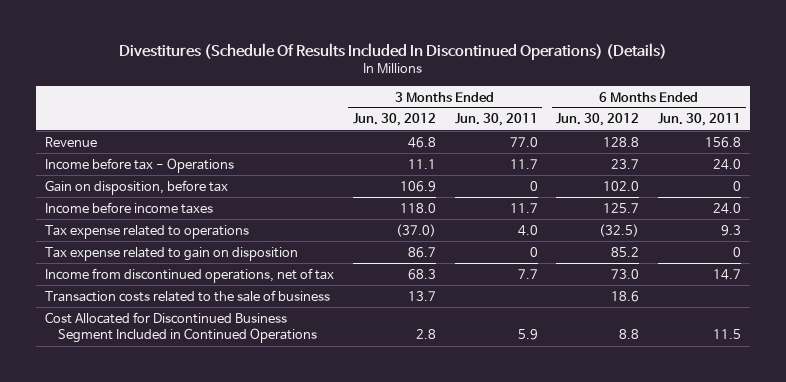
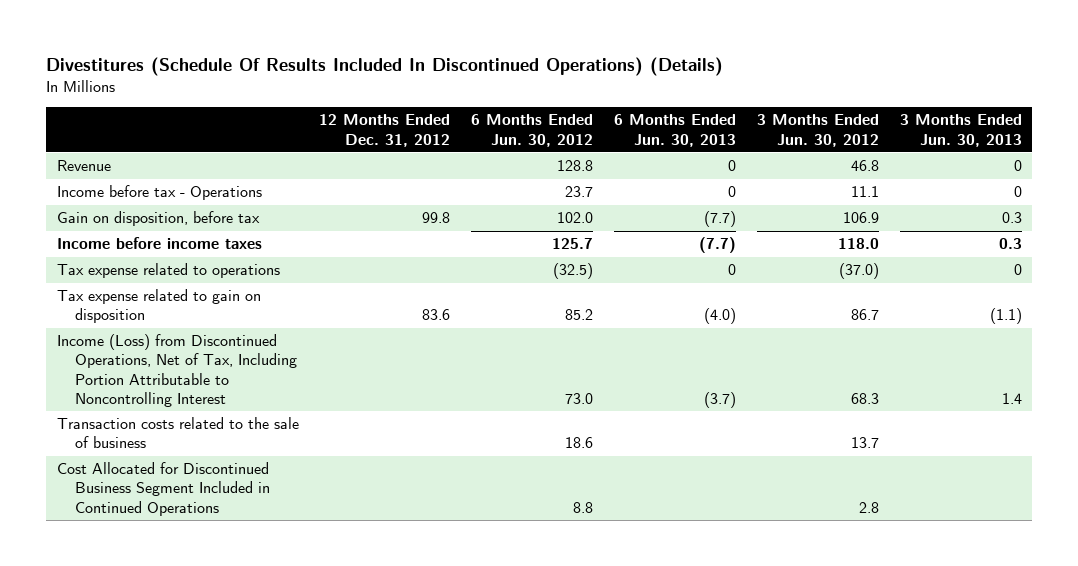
[454,113,538,127] Jun. 30, 2011 -> none
[657,113,741,127] Jun. 30, 2011 -> none
none -> [319,114,451,147] 12 Months Ended Dec. 31, 2012
none -> [614,114,737,147] 6 Months Ended Jun. 30, 2013
none -> [899,114,1022,147] 3 Months Ended Jun. 30, 2013
[45,267,335,283] Income from discontinued operations, net of tax -> [56,334,298,408] Income (Loss) from Discontinued Operations, Net of Tax, Including Portion Attributable to Noncontrolling Interest

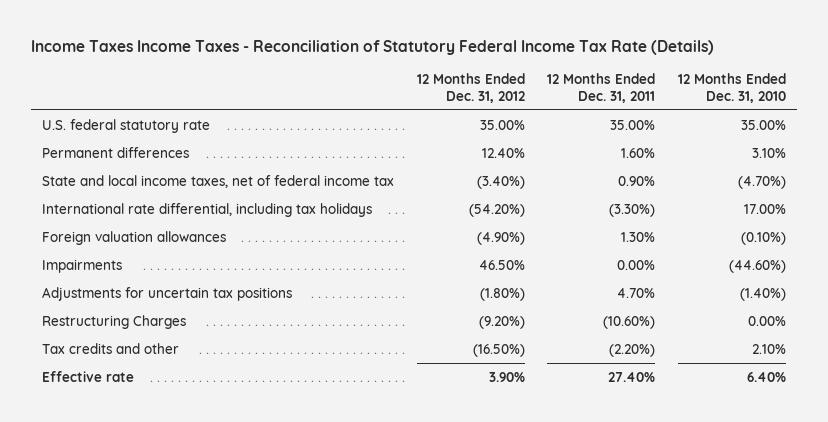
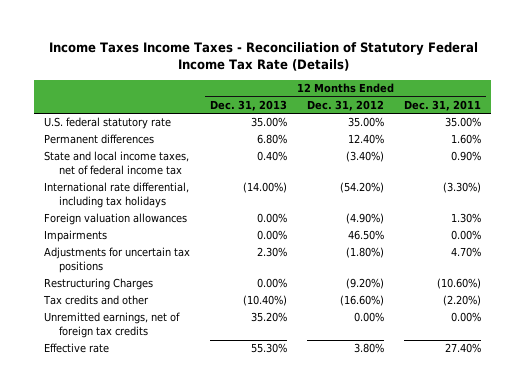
[678,72,787,103] 12 Months Ended Dec. 31, 2010 -> none
none -> [210,100,288,112] Dec. 31, 2013
[472,343,525,357] (16.50%) -> [340,295,385,307] (16.60%)
none -> [44,312,181,339] Unremitted earnings, net of foreign tax credits
[488,371,525,382] 3.90% -> [354,343,385,354] 3.80%

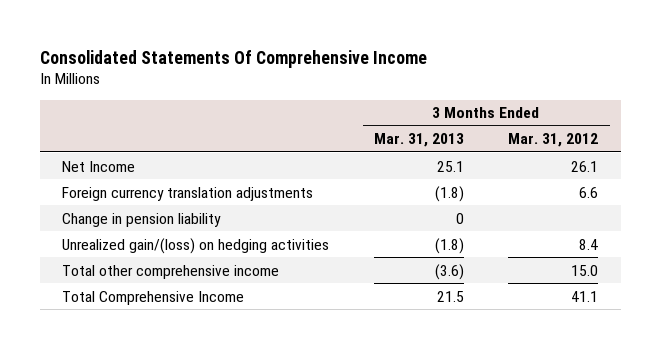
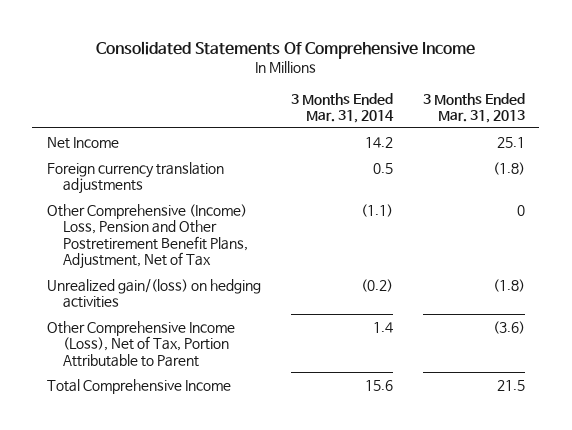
[508,133,599,148] Mar. 31, 2012 -> none
none -> [290,92,394,123] 3 Months Ended Mar. 31, 2014
[62,212,222,227] Change in pension liability -> none
none -> [47,203,249,269] Other Comprehensive (Income) Loss, Pension and Other Postretirement Benefit Plans, Adjustment, Net of Tax
[62,264,280,279] Total other comprehensive income -> [47,320,236,367] Other Comprehensive Income (Loss), Net of Tax, Portion Attributable to Parent

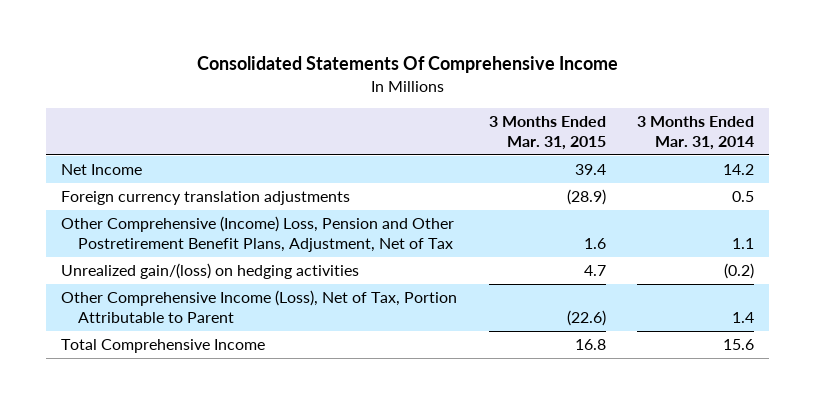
[422,92,525,123] 3 Months Ended Mar. 31, 2013 -> none
none -> [488,115,606,150] 3 Months Ended Mar. 31, 2015
[360,203,393,217] (1.1) -> [731,238,754,250] 1.1

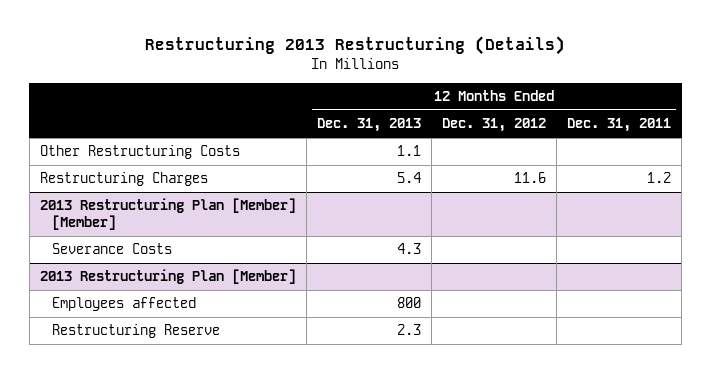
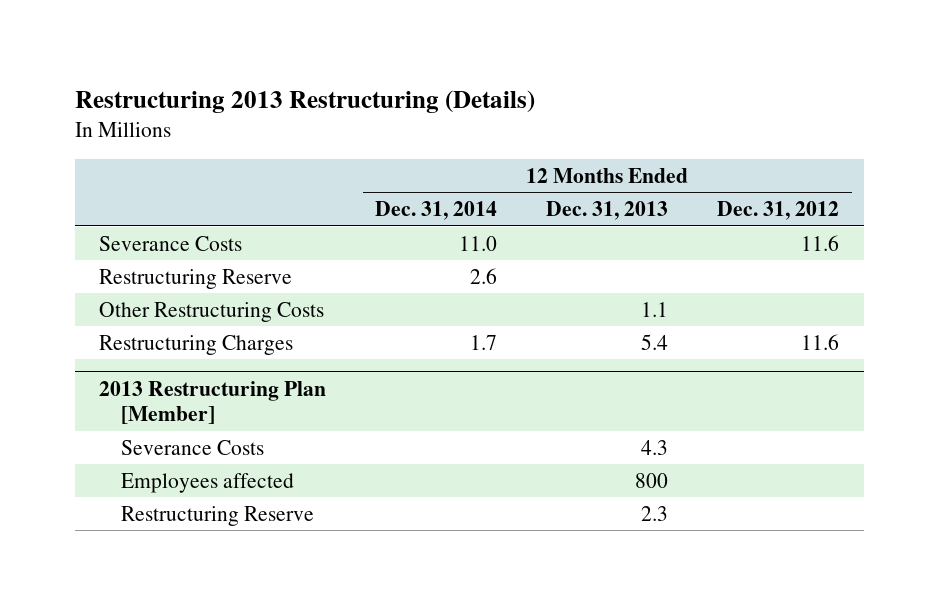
[567,118,672,133] Dec. 31, 2011 -> none
none -> [375,201,498,221] Dec. 31, 2014
none -> [99,235,243,251] Severance Costs
none -> [99,268,293,289] Restructuring Reserve
[39,198,296,231] 2013 Restructuring Plan [Member] [Member] -> none
[52,243,173,255] Severance Costs -> none
none -> [120,439,264,455] Severance Costs

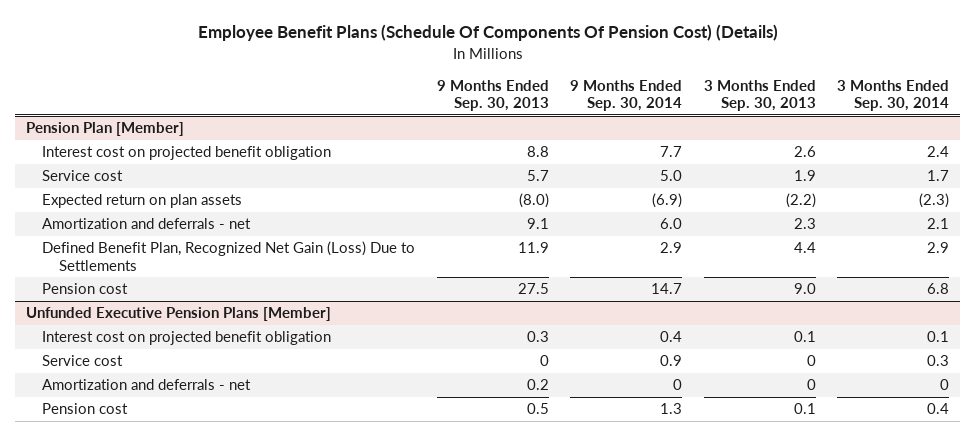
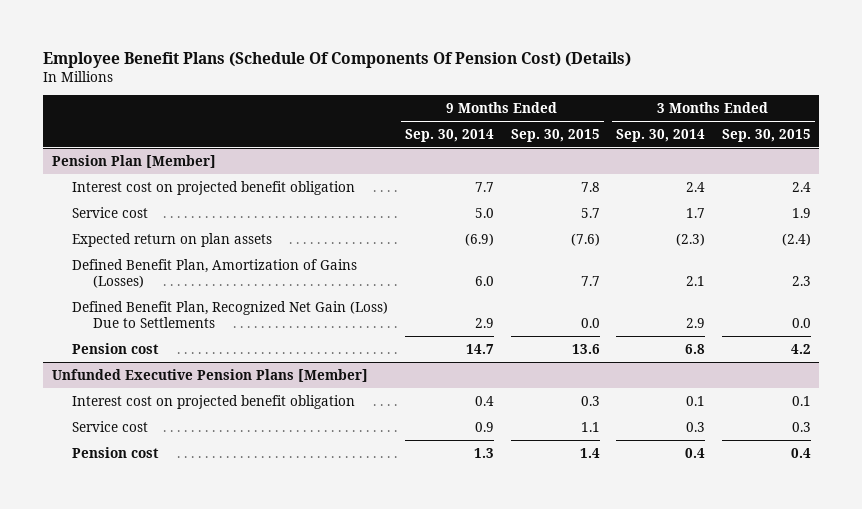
[436,79,549,112] 9 Months Ended Sep. 30, 2013 -> none
[703,79,816,112] 3 Months Ended Sep. 30, 2013 -> none
none -> [510,128,600,142] Sep. 30, 2015
none -> [721,128,811,142] Sep. 30, 2015
[42,218,252,230] Amortization and deferrals - net -> [72,258,358,288] Defined Benefit Plan, Amortization of Gains (Losses)
[42,379,252,391] Amortization and deferrals - net -> none

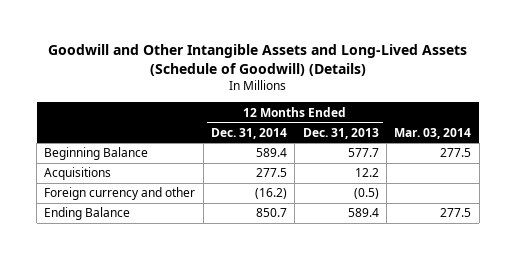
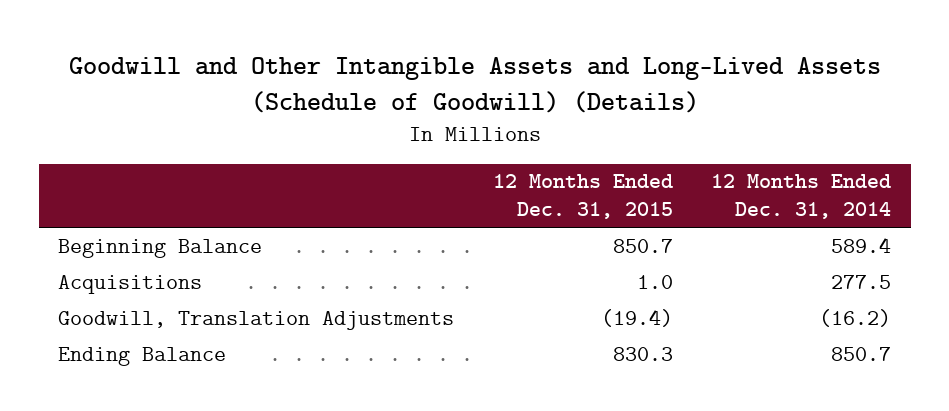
[302,127,379,139] Dec. 31, 2013 -> none
[394,127,472,139] Mar. 03, 2014 -> none
none -> [492,174,673,220] 12 Months Ended Dec. 31, 2015
[44,187,196,201] Foreign currency and other -> [58,310,455,330] Goodwill, Translation Adjustments

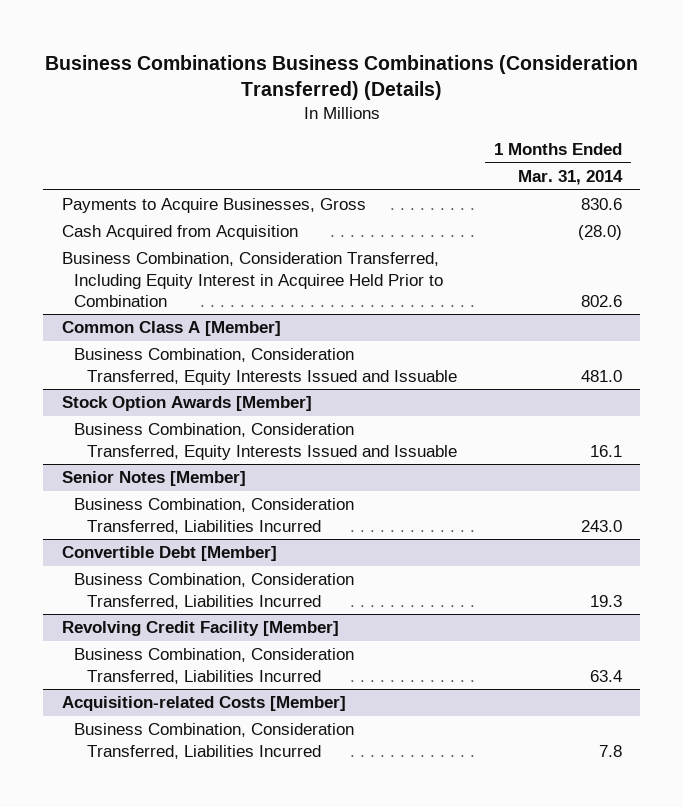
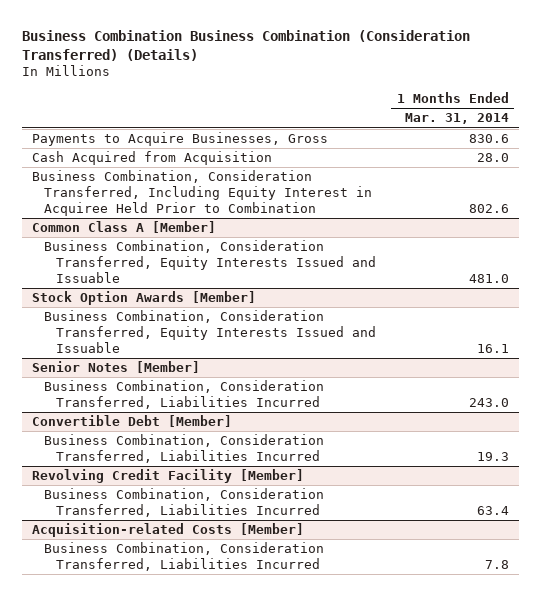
[44,54,638,101] Business Combinations Business Combinations (Consideration Transferred) (Details) -> [21,29,470,61] Business Combination Business Combination (Consideration Transferred) (Details)
[577,225,622,241] (28.0) -> [476,153,509,163] 28.0

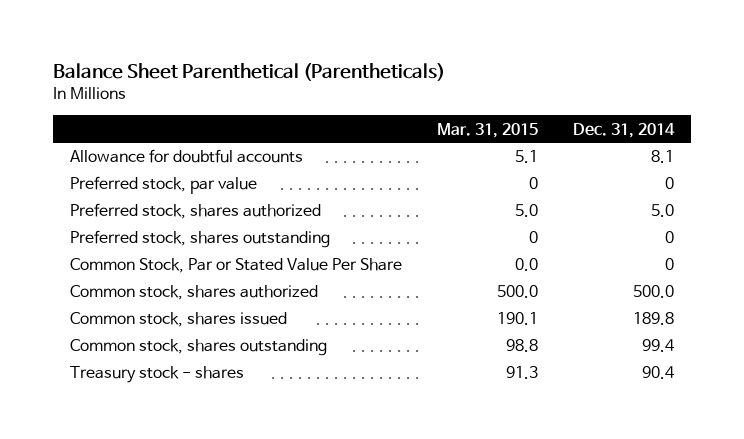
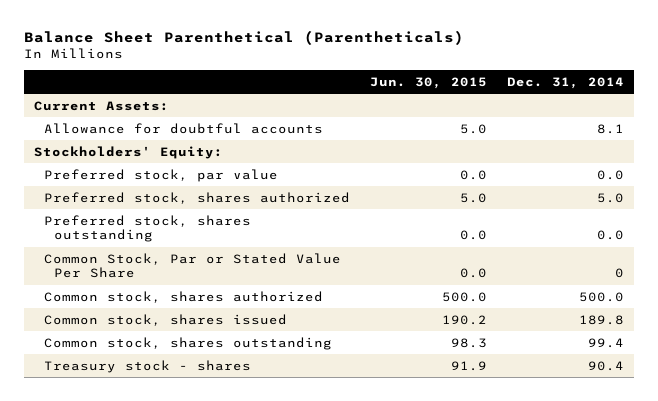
[436,122,538,138] Mar. 31, 2015 -> none
none -> [369,76,487,89] Jun. 30, 2015
none -> [33,100,169,111] Current Assets:
none -> [33,145,223,159] Stockholders' Equity:
[664,177,674,190] 0 -> [596,169,624,180] 0.0
[664,231,674,244] 0 -> [596,230,624,241] 0.0

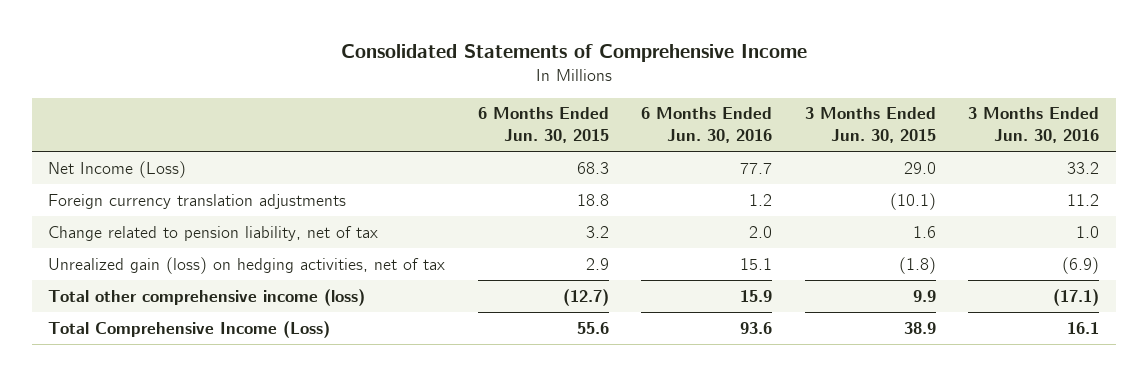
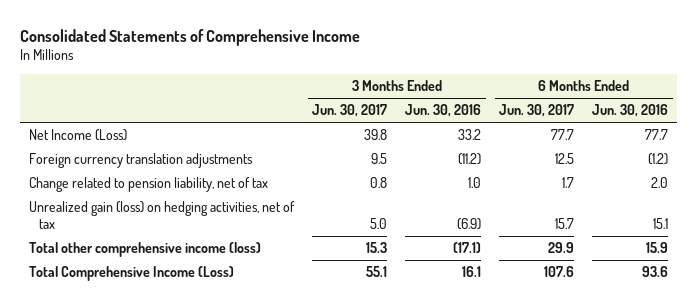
[477,107,609,143] 6 Months Ended Jun. 30, 2015 -> none
[804,107,936,143] 3 Months Ended Jun. 30, 2015 -> none
none -> [312,104,388,118] Jun. 30, 2017
none -> [499,104,575,118] Jun. 30, 2017
[749,193,773,206] 1.2 -> [648,153,669,166] (1.2)
[1067,193,1100,206] 11.2 -> [458,153,482,166] (11.2)

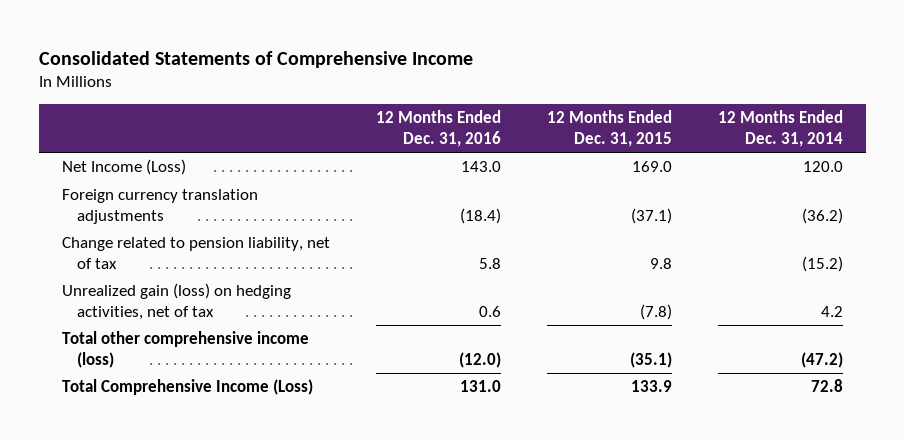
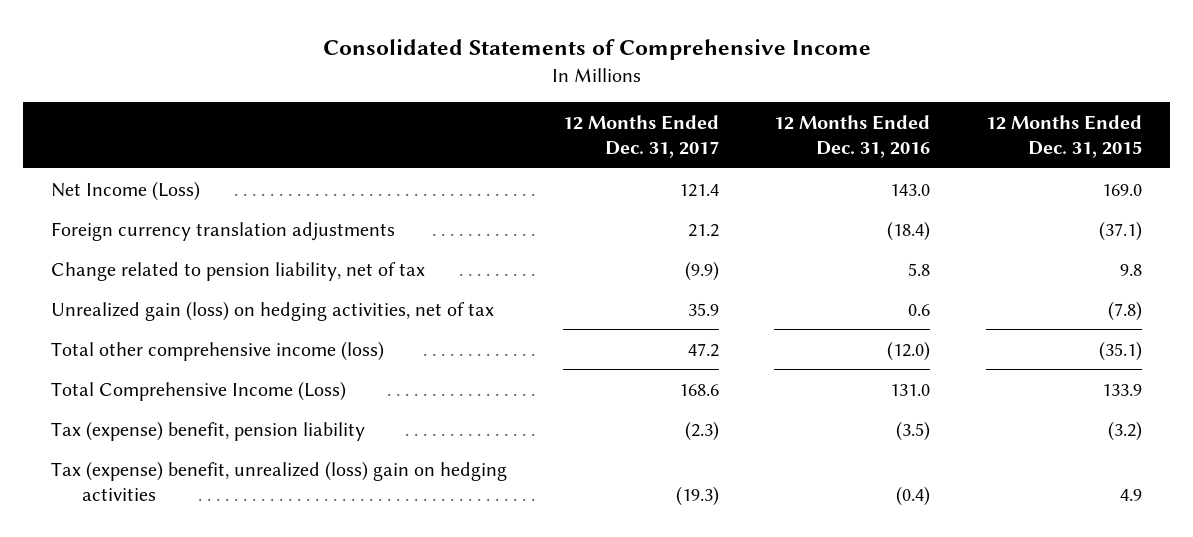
[718,110,844,147] 12 Months Ended Dec. 31, 2014 -> none
none -> [562,114,719,158] 12 Months Ended Dec. 31, 2017
none -> [51,420,366,441] Tax (expense) benefit, pension liability
none -> [51,460,508,501] Tax (expense) benefit, unrealized (loss) gain on hedging activities

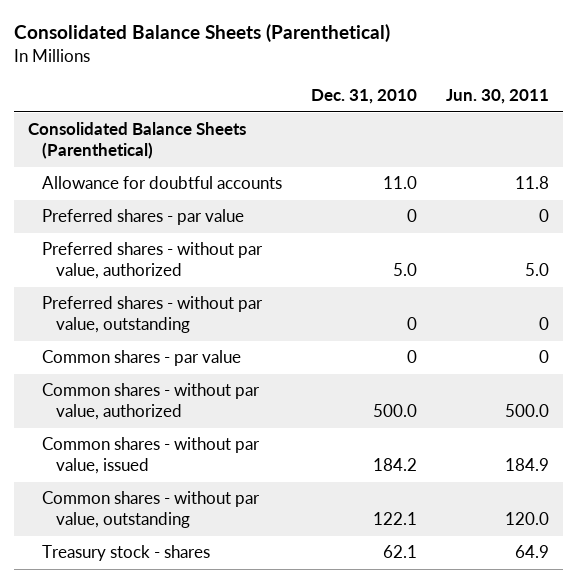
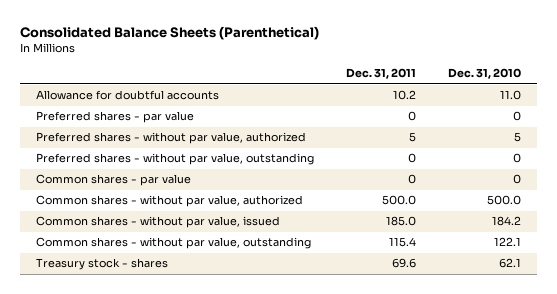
[446,89,550,105] Jun. 30, 2011 -> none
none -> [345,68,416,80] Dec. 31, 2011
[28,122,247,160] Consolidated Balance Sheets (Parenthetical) -> none
[393,263,418,277] 5.0 -> [514,132,522,143] 5

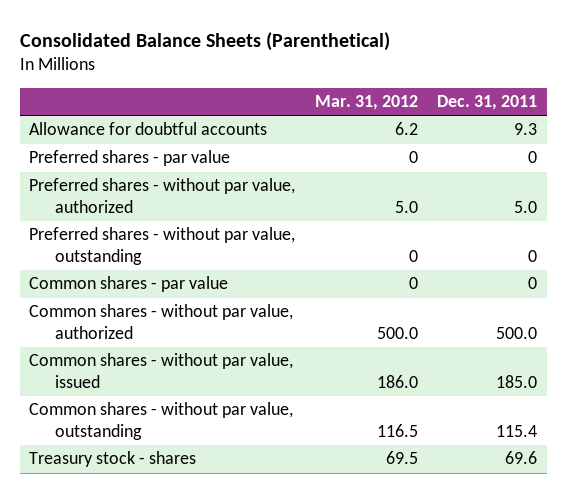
[448,68,522,80] Dec. 31, 2010 -> none
none -> [314,94,418,110] Mar. 31, 2012
[392,90,416,101] 10.2 -> [513,123,537,136] 9.3
[408,132,416,143] 5 -> [513,200,537,213] 5.0

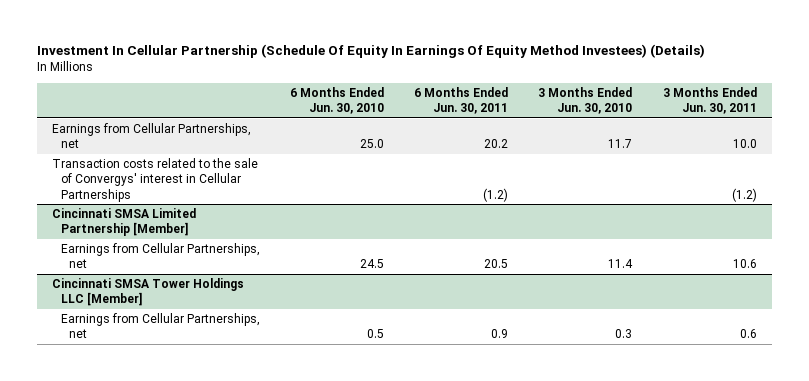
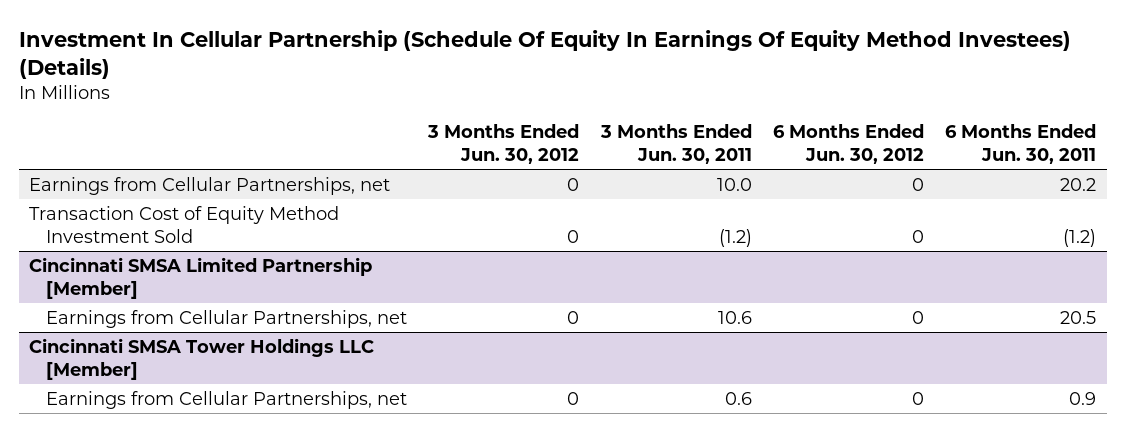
[289,87,384,115] 6 Months Ended Jun. 30, 2010 -> none
[538,87,633,115] 3 Months Ended Jun. 30, 2010 -> none
none -> [427,124,580,164] 3 Months Ended Jun. 30, 2012
none -> [772,124,924,164] 6 Months Ended Jun. 30, 2012
[51,157,258,202] Transaction costs related to the sale of Convergys' interest in Cellular Partnerships -> [29,206,340,243] Transaction Cost of Equity Method Investment Sold

